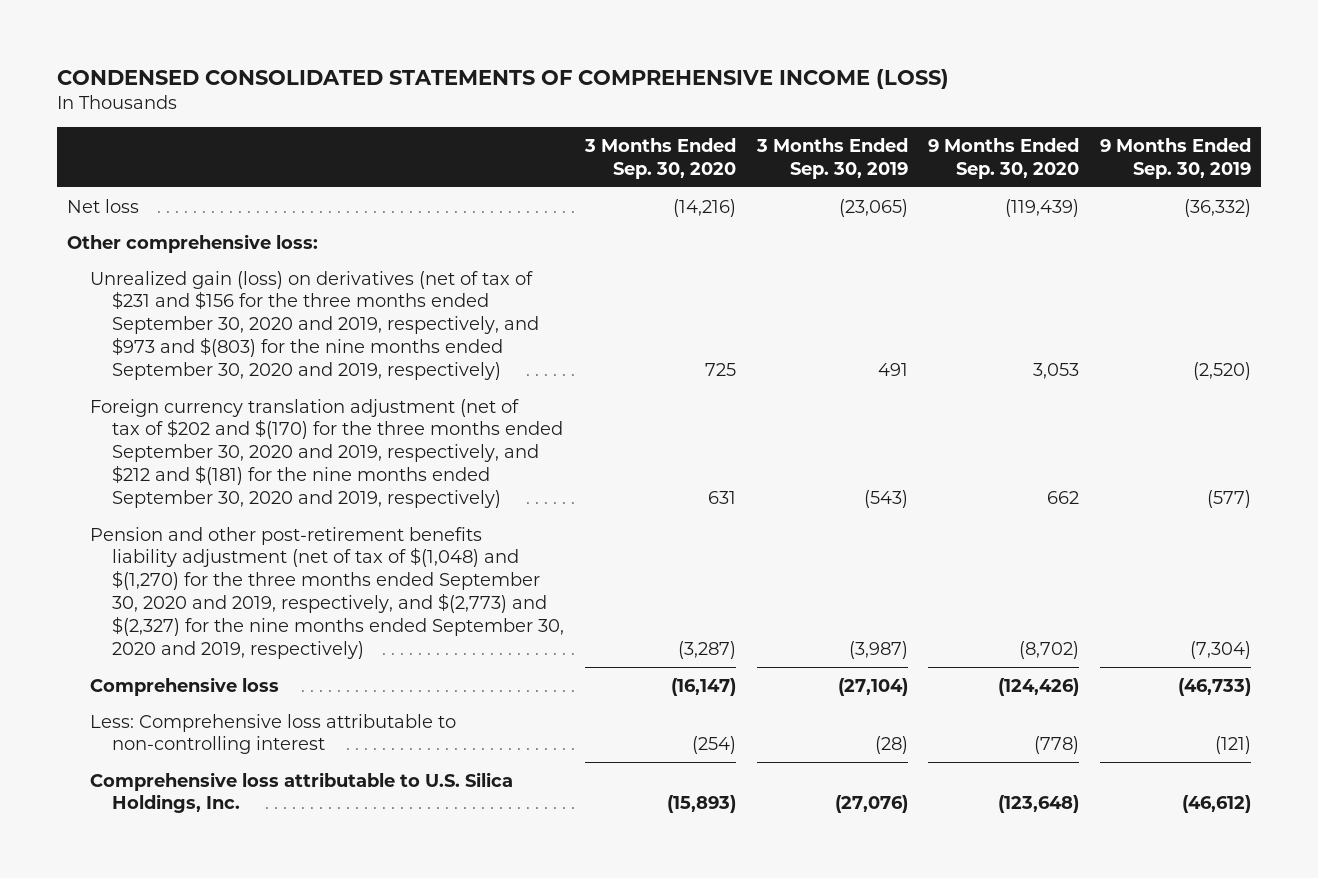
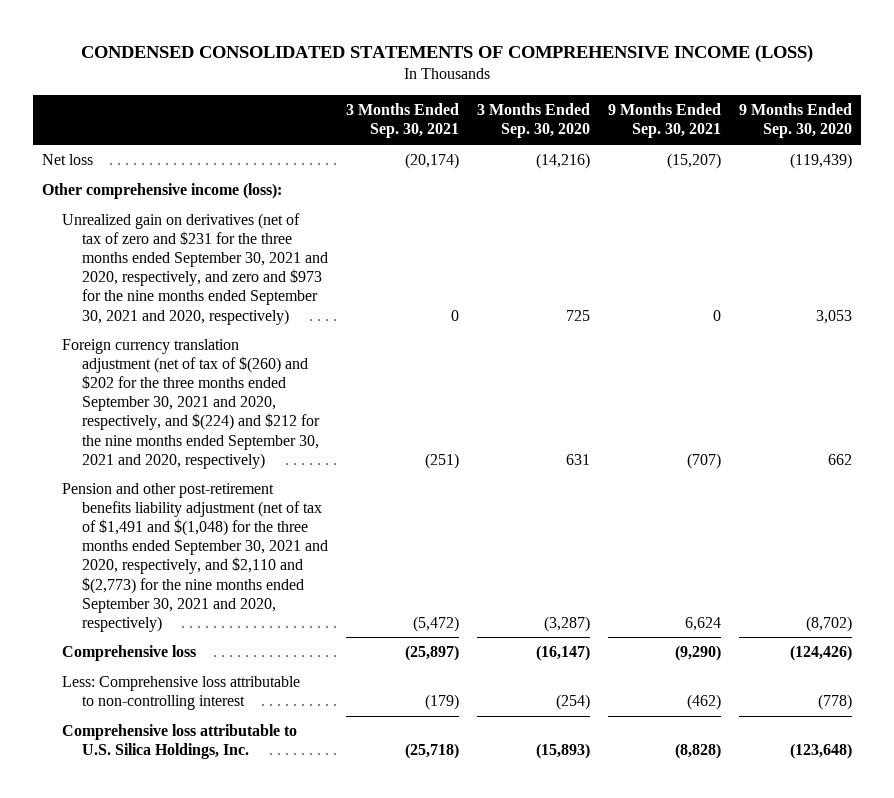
[755,137,908,179] 3 Months Ended Sep. 30, 2019 -> none
[1099,137,1251,179] 9 Months Ended Sep. 30, 2019 -> none
none -> [346,103,460,139] 3 Months Ended Sep. 30, 2021
none -> [608,103,722,139] 9 Months Ended Sep. 30, 2021
[66,233,318,253] Other comprehensive loss: -> [41,183,282,200] Other comprehensive income (loss):
[89,270,540,381] Unrealized gain (loss) on derivatives (net of tax of $231 and $156 for the three months ended September 30, 2020 and 2019, respectively, and $973 and $(803) for the nine months ended September 30, 2020 and 2019, respectively) -> [62,213,329,325] Unrealized gain on derivatives (net of tax of zero and $231 for the three months ended September 30, 2021 and 2020, respectively, and zero and $973 for the nine months ended September 30, 2021 and 2020, respectively)
[89,398,564,509] Foreign currency translation adjustment (net of tax of $202 and $(170) for the three months ended September 30, 2020 and 2019, respectively, and $212 and $(181) for the nine months ended September 30, 2020 and 2019, respectively) -> [62,339,321,469] Foreign currency translation adjustment (net of tax of $(260) and $202 for the three months ended September 30, 2021 and 2020, respectively, and $(224) and $212 for the nine months ended September 30, 2021 and 2020, respectively)
[89,526,565,660] Pension and other post-retirement benefits liability adjustment (net of tax of $(1,048) and $(1,270) for the three months ended September 30, 2020 and 2019, respectively, and $(2,773) and $(2,327) for the nine months ended September 30, 2020 and 2019, respectively) -> [62,483,329,632] Pension and other post-retirement benefits liability adjustment (net of tax of $1,491 and $(1,048) for the three months ended September 30, 2021 and 2020, respectively, and $2,110 and $(2,773) for the nine months ended September 30, 2021 and 2020, respectively)

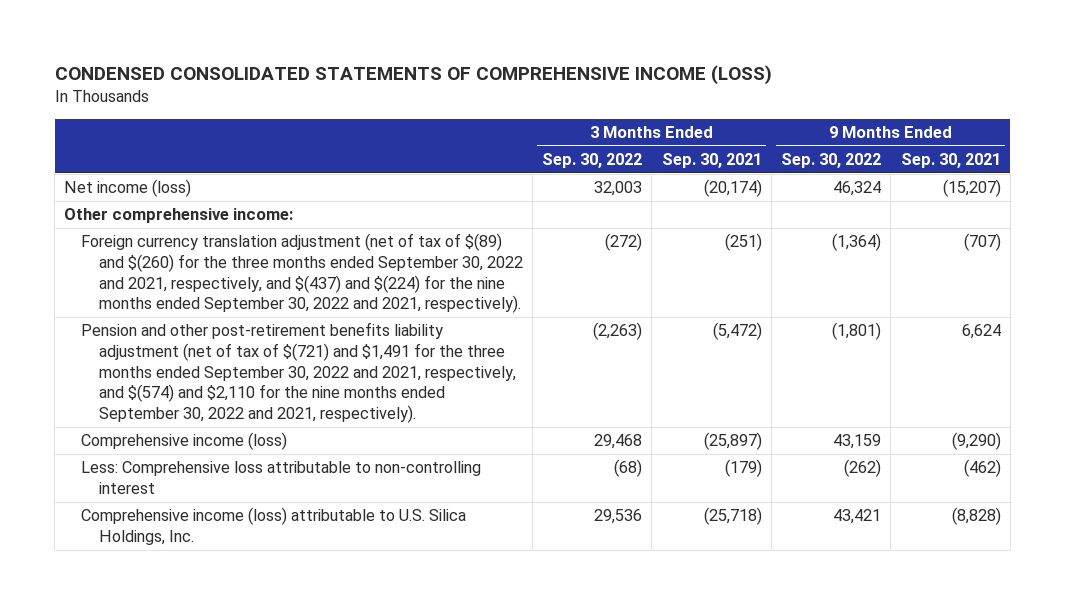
[477,103,591,139] 3 Months Ended Sep. 30, 2020 -> none
[738,103,852,139] 9 Months Ended Sep. 30, 2020 -> none
none -> [542,153,643,169] Sep. 30, 2022
none -> [781,153,882,169] Sep. 30, 2022
[62,213,329,325] Unrealized gain on derivatives (net of tax of zero and $231 for the three months ended September 30, 2021 and 2020, respectively, and zero and $973 for the nine months ended September 30, 2021 and 2020, respectively) -> none
[41,154,93,166] Net loss -> [64,179,192,198] Net income (loss)
[41,183,282,200] Other comprehensive income (loss): -> [64,208,294,224] Other comprehensive income:
[62,339,321,469] Foreign currency translation adjustment (net of tax of $(260) and $202 for the three months ended September 30, 2021 and 2020, respectively, and $(224) and $212 for the nine months ended September 30, 2021 and 2020, respectively) -> [81,233,523,314] Foreign currency translation adjustment (net of tax of $(89) and $(260) for the three months ended September 30, 2022 and 2021, respectively, and $(437) and $(224) for the nine months ended September 30, 2022 and 2021, respectively).
[62,483,329,632] Pension and other post-retirement benefits liability adjustment (net of tax of $1,491 and $(1,048) for the three months ended September 30, 2021 and 2020, respectively, and $2,110 and $(2,773) for the nine months ended September 30, 2021 and 2020, respectively) -> [81,322,516,424] Pension and other post-retirement benefits liability adjustment (net of tax of $(721) and $1,491 for the three months ended September 30, 2022 and 2021, respectively, and $(574) and $2,110 for the nine months ended September 30, 2022 and 2021, respectively).
[62,645,197,662] Comprehensive loss -> [81,432,288,451] Comprehensive income (loss)
[62,724,298,760] Comprehensive loss attributable to U.S. Silica Holdings, Inc. -> [81,507,467,545] Comprehensive income (loss) attributable to U.S. Silica Holdings, Inc.

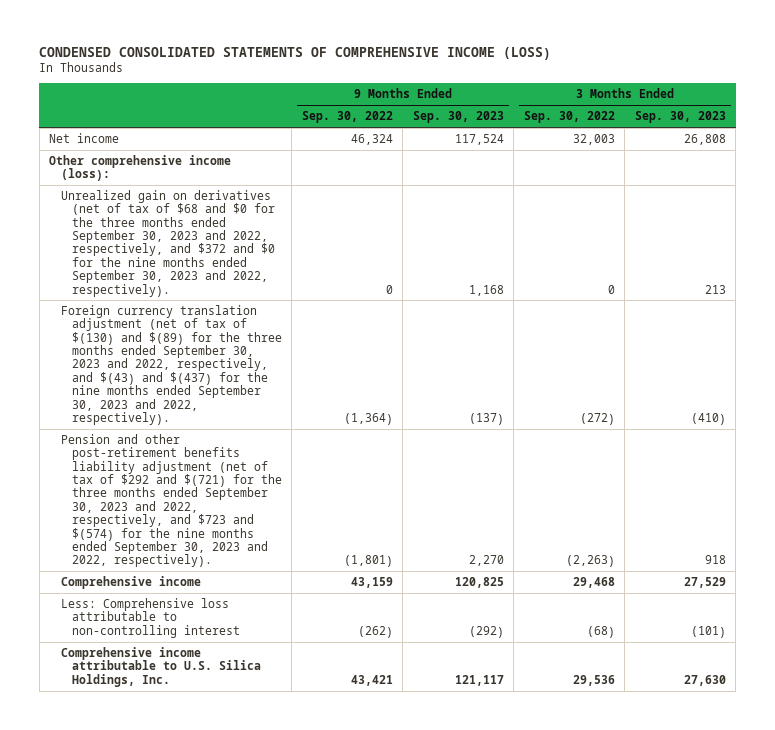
[661,153,762,169] Sep. 30, 2021 -> none
[900,153,1001,169] Sep. 30, 2021 -> none
none -> [412,111,504,124] Sep. 30, 2023
none -> [634,111,726,124] Sep. 30, 2023
[64,179,192,198] Net income (loss) -> [49,133,120,144] Net income
[64,208,294,224] Other comprehensive income: -> [49,155,232,182] Other comprehensive income (loss):
none -> [60,190,275,297] Unrealized gain on derivatives (net of tax of $68 and $0 for the three months ended September 30, 2023 and 2022, respectively, and $372 and $0 for the nine months ended September 30, 2023 and 2022, respectively).
[81,233,523,314] Foreign currency translation adjustment (net of tax of $(89) and $(260) for the three months ended September 30, 2022 and 2021, respectively, and $(437) and $(224) for the nine months ended September 30, 2022 and 2021, respectively). -> [60,305,282,425] Foreign currency translation adjustment (net of tax of $(130) and $(89) for the three months ended September 30, 2023 and 2022, respectively, and $(43) and $(437) for the nine months ended September 30, 2023 and 2022, respectively).
[81,322,516,424] Pension and other post-retirement benefits liability adjustment (net of tax of $(721) and $1,491 for the three months ended September 30, 2022 and 2021, respectively, and $(574) and $2,110 for the nine months ended September 30, 2022 and 2021, respectively). -> [60,434,282,568] Pension and other post-retirement benefits liability adjustment (net of tax of $292 and $(721) for the three months ended September 30, 2023 and 2022, respectively, and $723 and $(574) for the nine months ended September 30, 2023 and 2022, respectively).
[81,432,288,451] Comprehensive income (loss) -> [60,576,201,590] Comprehensive income
[81,507,467,545] Comprehensive income (loss) attributable to U.S. Silica Holdings, Inc. -> [60,647,261,687] Comprehensive income attributable to U.S. Silica Holdings, Inc.

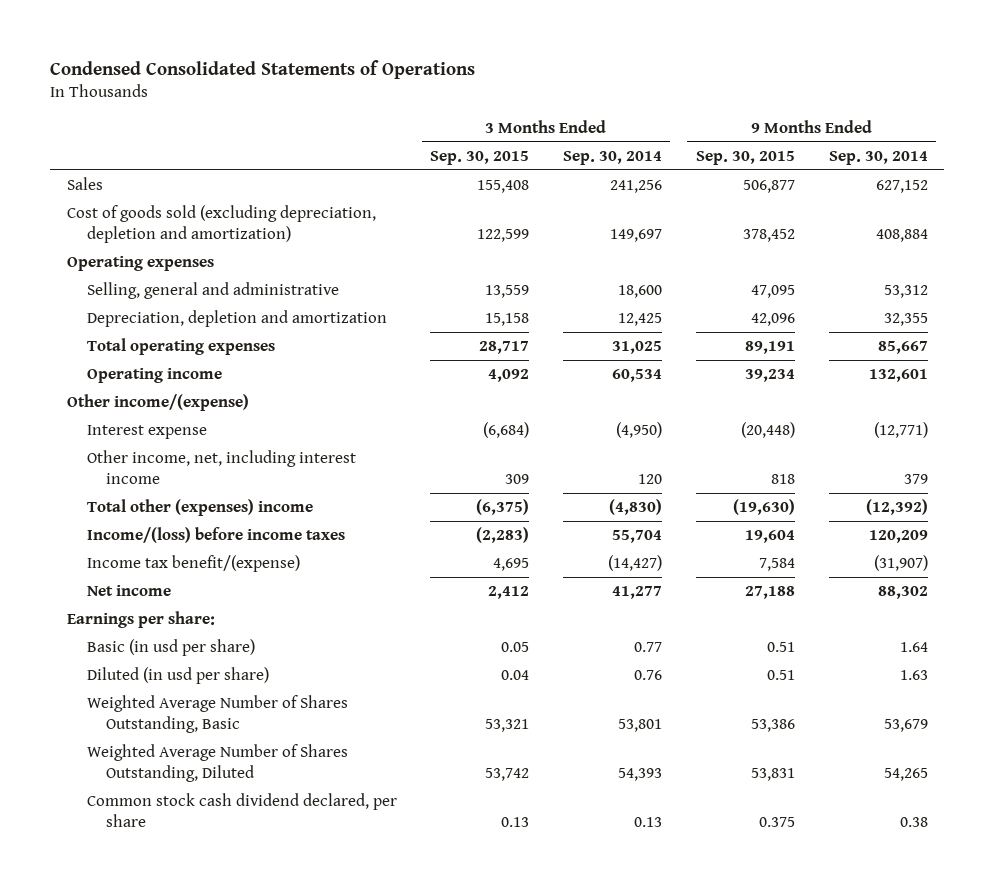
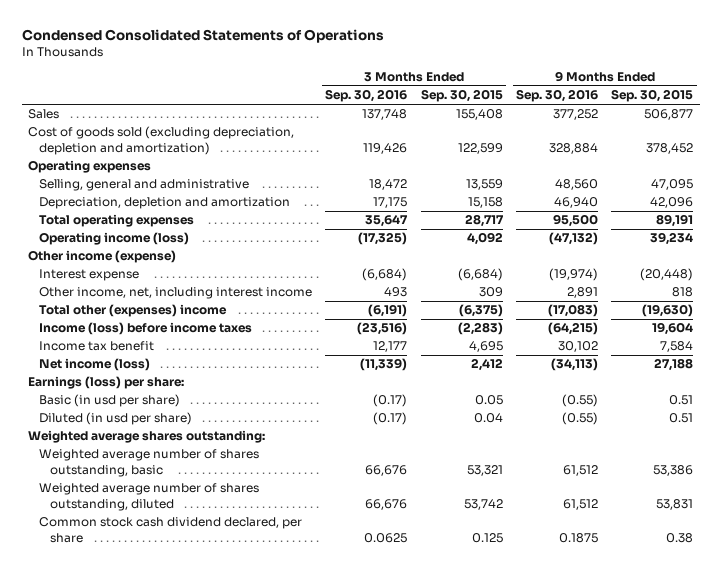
[563,150,663,165] Sep. 30, 2014 -> none
[828,150,928,165] Sep. 30, 2014 -> none
none -> [325,89,408,103] Sep. 30, 2016
none -> [516,89,599,103] Sep. 30, 2016
[86,368,222,384] Operating income -> [38,232,189,246] Operating income (loss)
[66,394,249,412] Other income/(expense) -> [28,250,177,264] Other income (expense)
[86,527,345,544] Income/(loss) before income taxes -> [38,322,252,336] Income (loss) before income taxes
[86,555,300,573] Income tax benefit/(expense) -> [38,341,154,352] Income tax benefit
[86,585,171,597] Net income -> [38,358,150,372] Net income (loss)
[66,611,215,629] Earnings per share: -> [28,376,185,390] Earnings (loss) per share:
none -> [28,430,266,444] Weighted average shares outstanding:
[86,695,348,733] Weighted Average Number of Shares Outstanding, Basic -> [38,449,259,477] Weighted average number of shares outstanding, basic
[86,744,348,782] Weighted Average Number of Shares Outstanding, Diluted -> [38,483,259,511] Weighted average number of shares outstanding, diluted
[501,816,530,827] 0.13 -> [471,532,503,543] 0.125
[758,816,795,827] 0.375 -> [666,532,694,543] 0.38

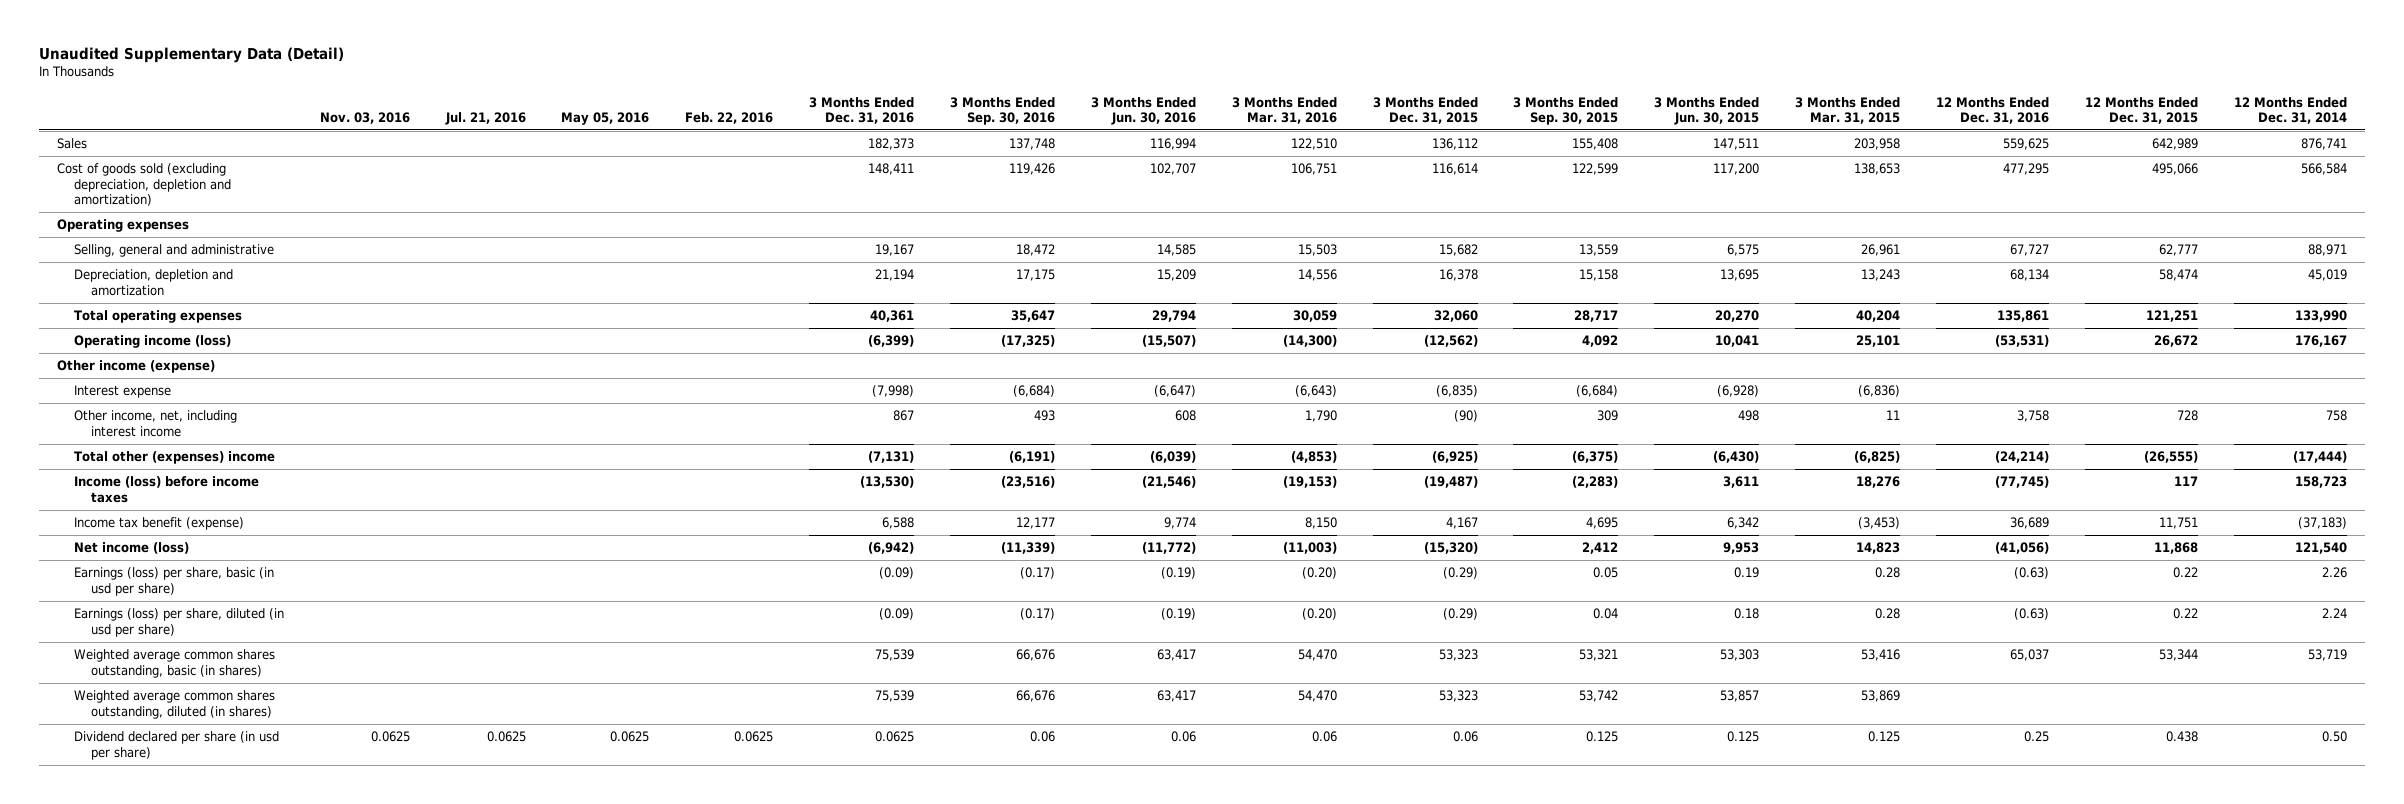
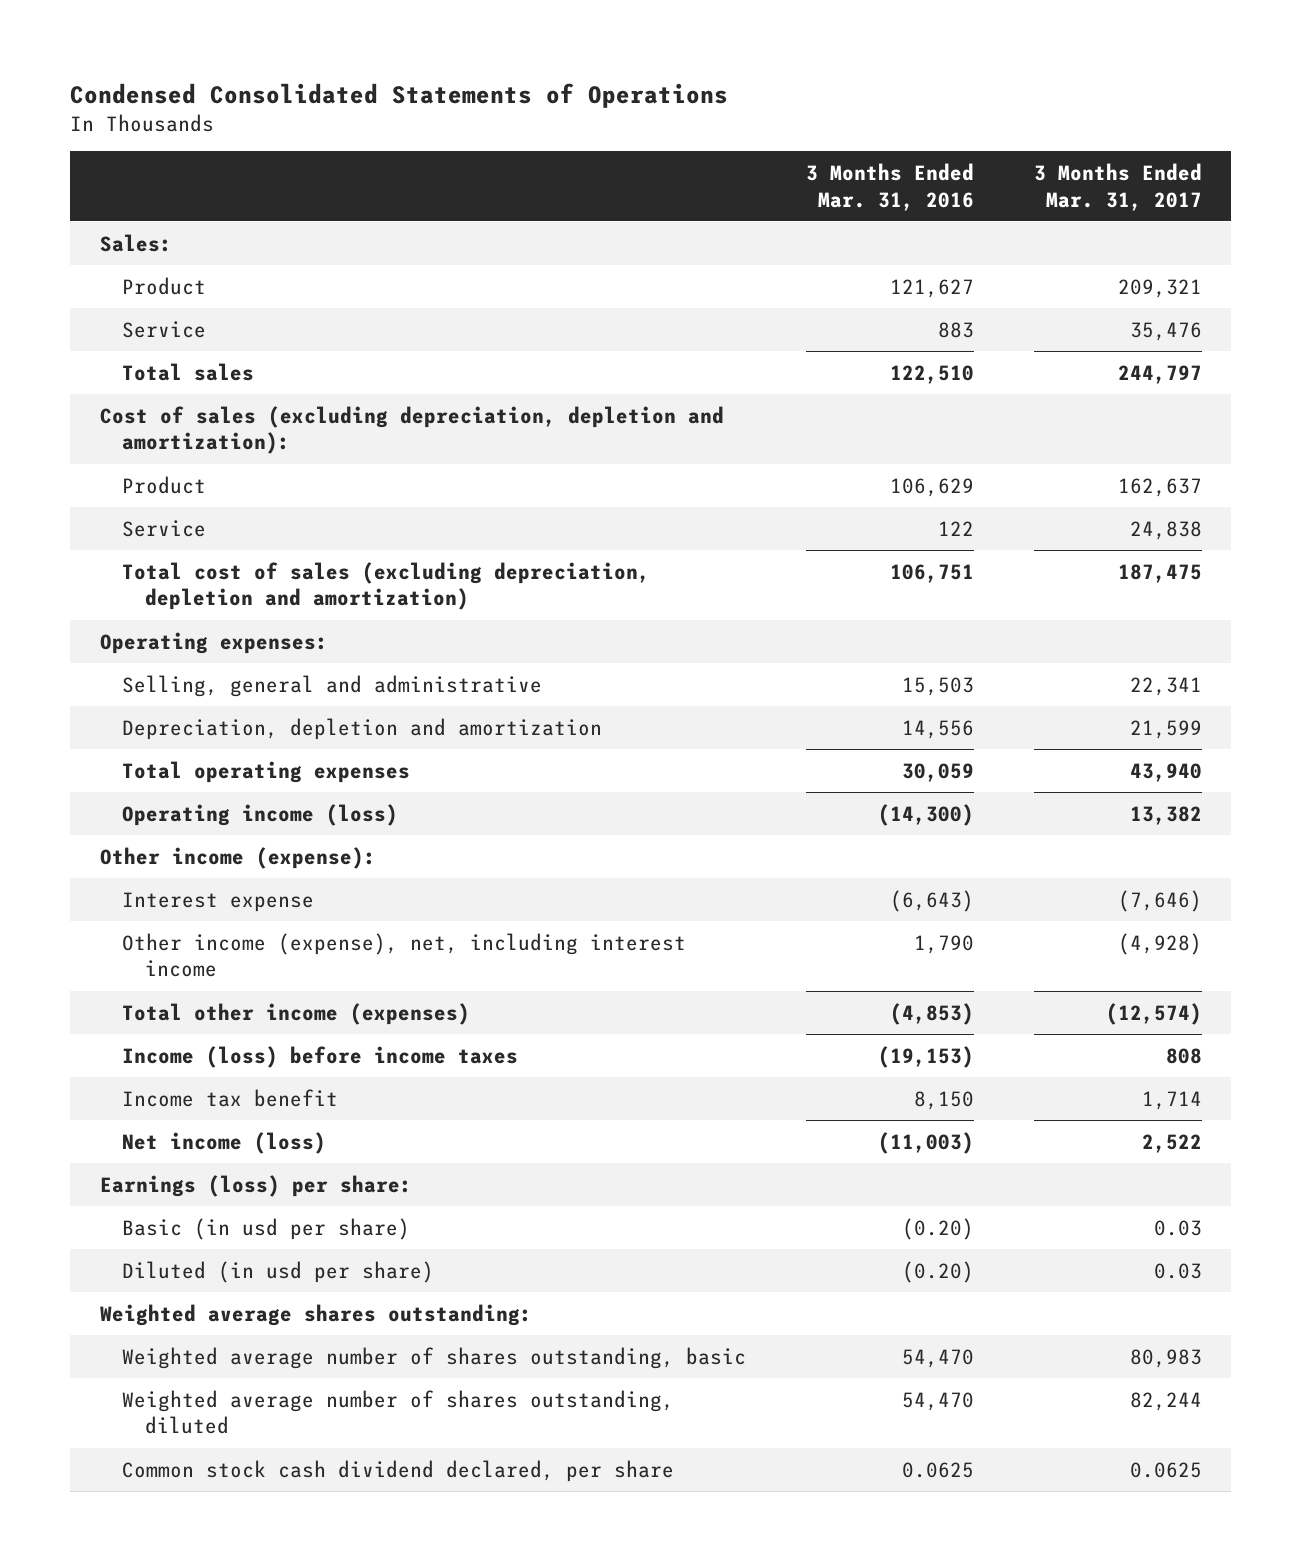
[38,46,344,63] Unaudited Supplementary Data (Detail) -> [70,82,729,108] Condensed Consolidated Statements of Operations
[319,111,410,124] Nov. 03, 2016 -> none
[444,111,526,125] Jul. 21, 2016 -> none
[561,111,650,125] May 05, 2016 -> none
[685,111,774,124] Feb. 22, 2016 -> none
[809,96,915,124] 3 Months Ended Dec. 31, 2016 -> none
[949,96,1055,125] 3 Months Ended Sep. 30, 2016 -> none
[1090,96,1196,125] 3 Months Ended Jun. 30, 2016 -> none
[1372,96,1478,124] 3 Months Ended Dec. 31, 2015 -> none
[1513,96,1619,125] 3 Months Ended Sep. 30, 2015 -> none
[1654,96,1760,125] 3 Months Ended Jun. 30, 2015 -> none
[1795,96,1901,124] 3 Months Ended Mar. 31, 2015 -> none
[1935,96,2049,124] 12 Months Ended Dec. 31, 2016 -> none
[2084,96,2198,124] 12 Months Ended Dec. 31, 2015 -> none
[2233,96,2347,124] 12 Months Ended Dec. 31, 2014 -> none
none -> [1033,162,1202,211] 3 Months Ended Mar. 31, 2017
none -> [100,233,173,252] Sales:
none -> [122,276,207,295] Product
none -> [122,320,207,338] Service
[56,138,87,150] Sales -> [122,362,255,381] Total sales
none -> [100,405,725,455] Cost of sales (excluding depreciation, depletion and amortization):
none -> [122,475,207,494] Product
none -> [122,519,207,537] Service
[56,163,231,206] Cost of goods sold (excluding depreciation, depletion and amortization) -> [122,561,651,611] Total cost of sales (excluding depreciation, depletion and amortization)
[56,219,189,233] Operating expenses -> [100,631,329,654] Operating expenses:
[56,360,215,374] Other income (expense) -> [100,846,377,869] Other income (expense):
[73,410,237,437] Other income, net, including interest income -> [122,932,687,978] Other income (expense), net, including interest income
[73,451,275,465] Total other (expenses) income -> [122,1002,471,1025] Total other income (expenses)
[73,517,244,531] Income tax benefit (expense) -> [122,1088,339,1107] Income tax benefit
none -> [100,1174,413,1197] Earnings (loss) per share:
[73,567,274,596] Earnings (loss) per share, basic (in usd per share) -> [122,1217,411,1240] Basic (in usd per share)
[73,608,284,637] Earnings (loss) per share, diluted (in usd per share) -> [122,1260,435,1283] Diluted (in usd per share)
none -> [100,1303,533,1326] Weighted average shares outstanding:
[73,649,275,678] Weighted average common shares outstanding, basic (in shares) -> [122,1346,747,1369] Weighted average number of shares outstanding, basic
[73,690,275,719] Weighted average common shares outstanding, diluted (in shares) -> [122,1389,675,1435] Weighted average number of shares outstanding, diluted
[73,731,279,760] Dividend declared per share (in usd per share) -> [122,1459,675,1482] Common stock cash dividend declared, per share
[1311,731,1337,743] 0.06 -> [902,1461,975,1478] 0.0625

